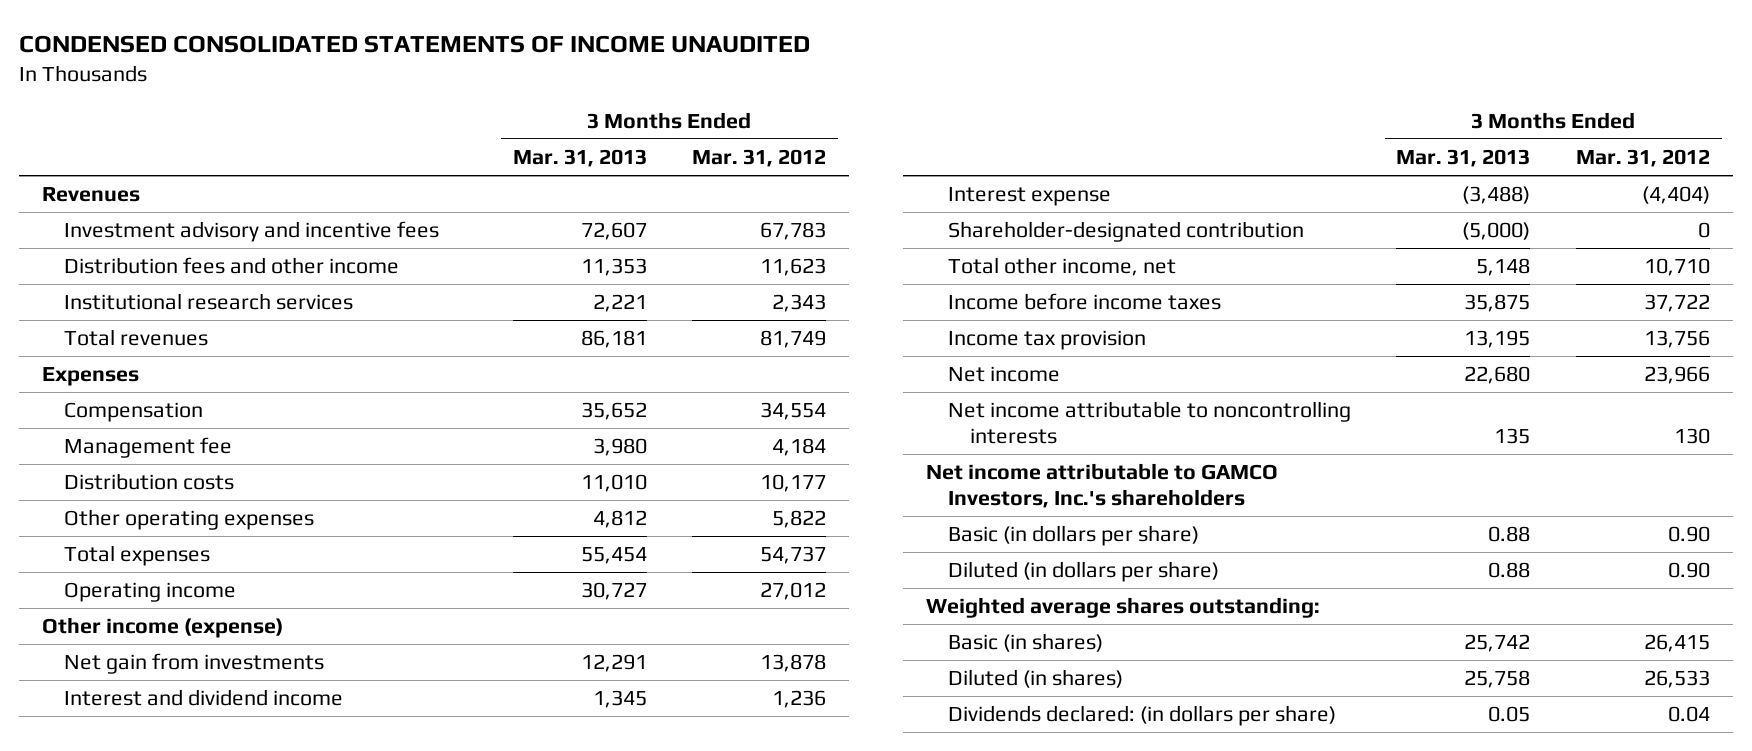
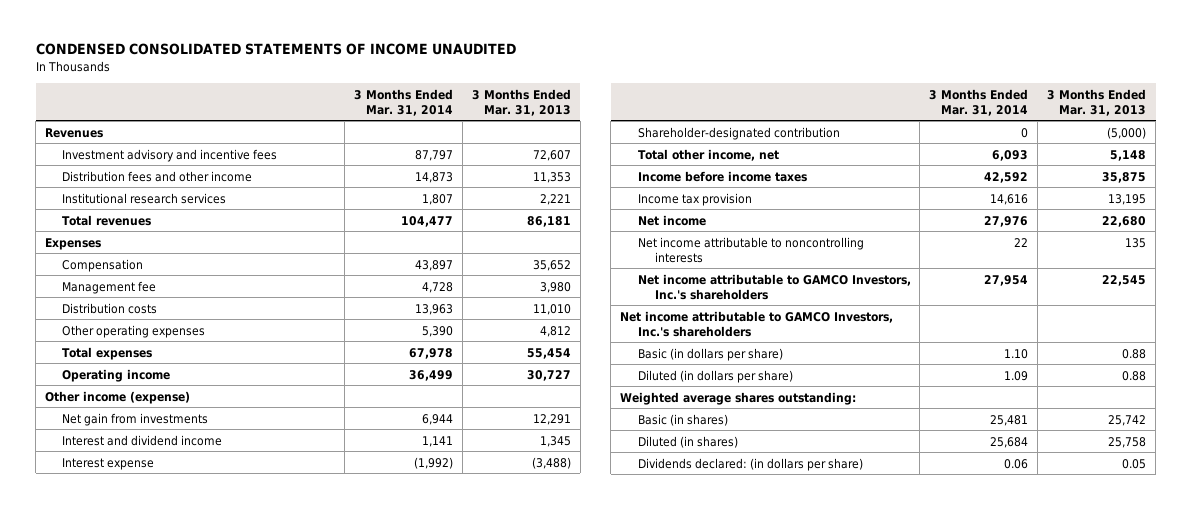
[692,148,827,167] Mar. 31, 2012 -> none
none -> [354,88,454,116] 3 Months Ended Mar. 31, 2014
none -> [637,273,911,300] Net income attributable to GAMCO Investors, Inc.'s shareholders

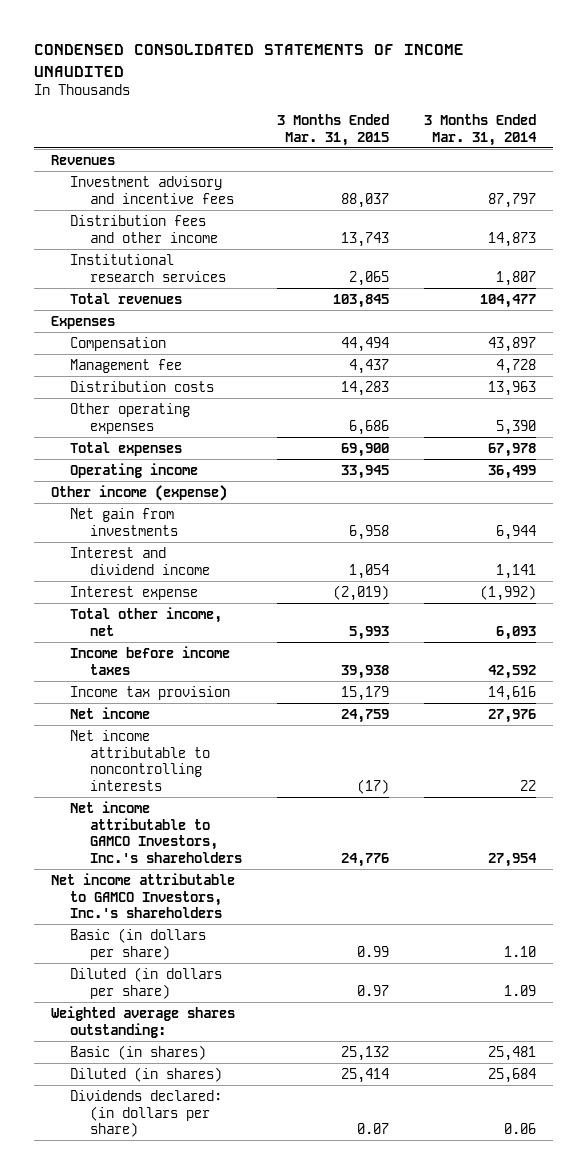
[472,88,572,116] 3 Months Ended Mar. 31, 2013 -> none
none -> [276,114,389,146] 3 Months Ended Mar. 31, 2015
[637,126,840,140] Shareholder-designated contribution -> none

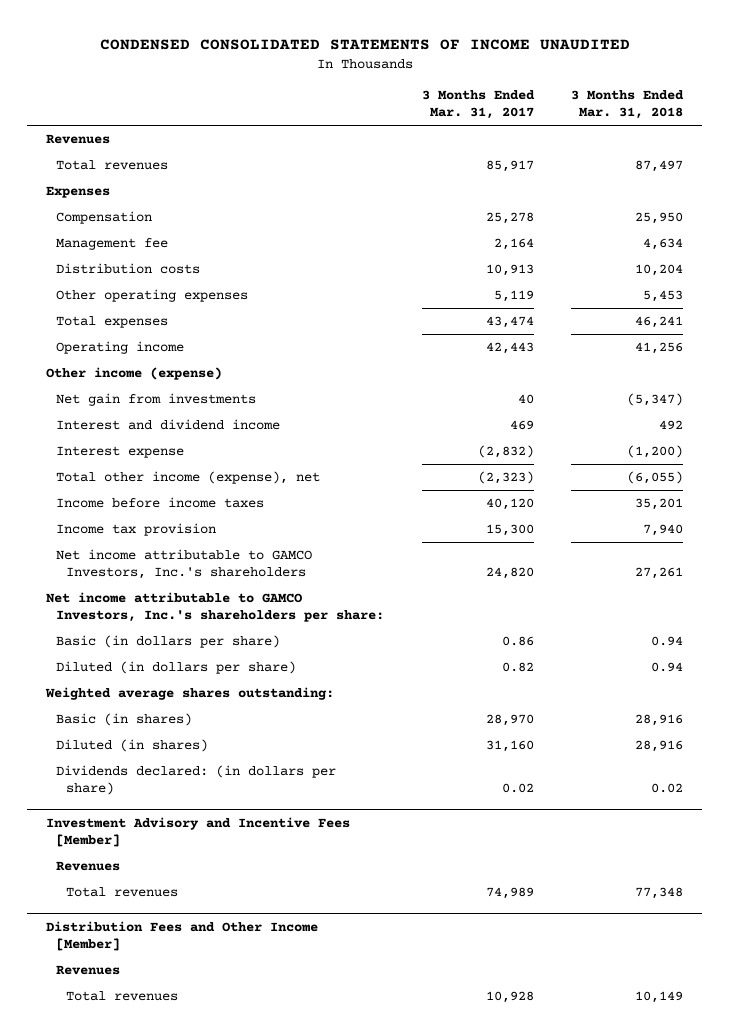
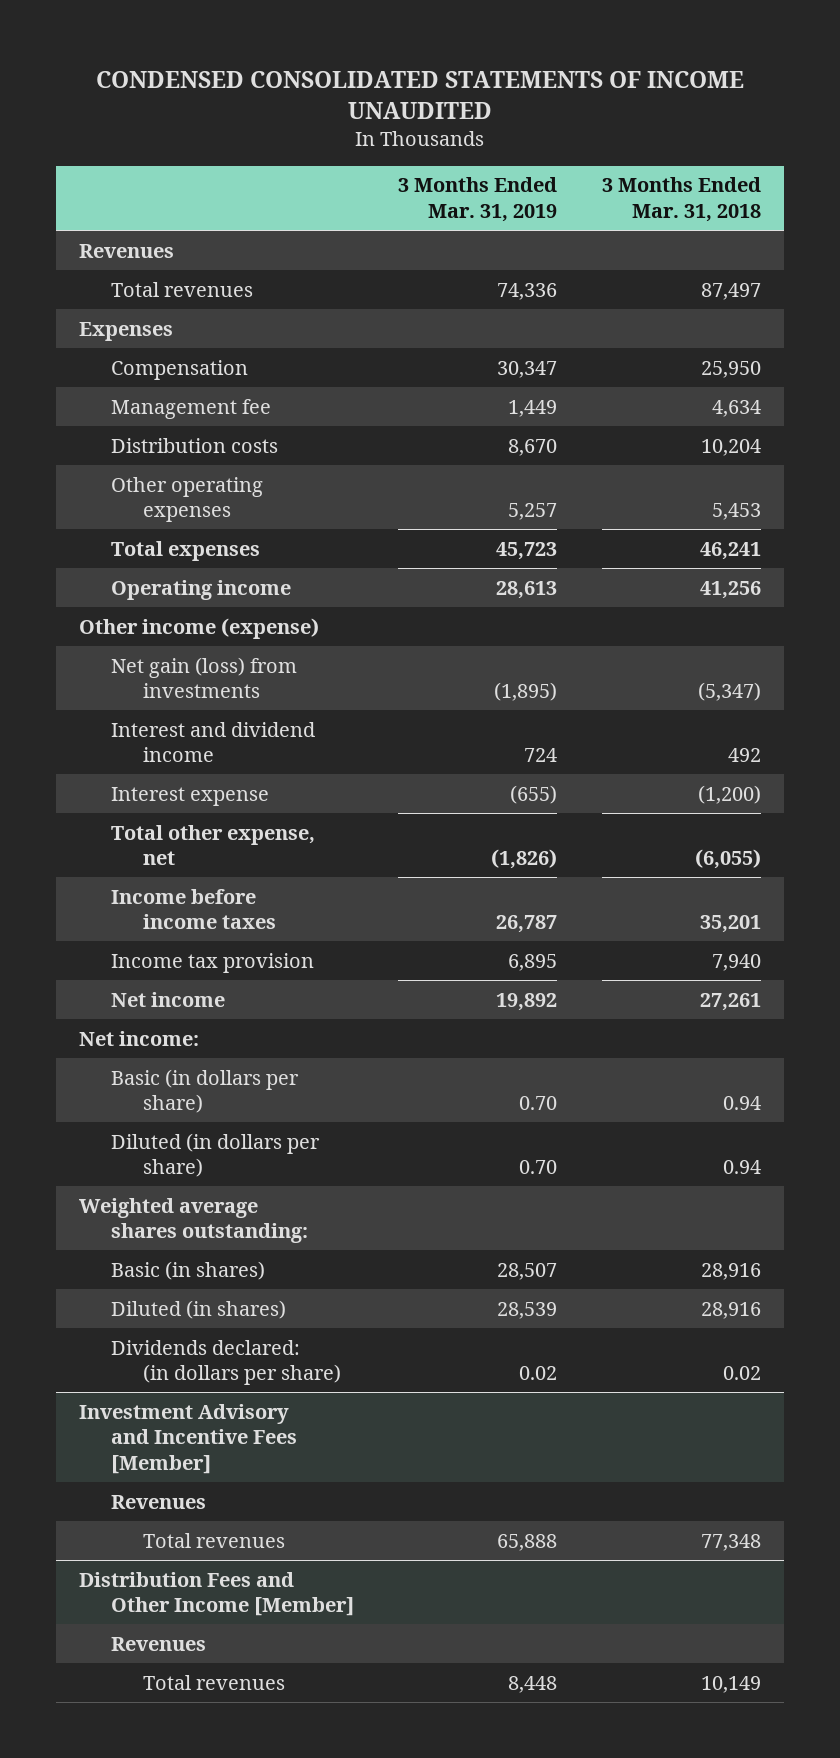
[421,90,535,120] 3 Months Ended Mar. 31, 2017 -> none
none -> [398,177,558,223] 3 Months Ended Mar. 31, 2019
[56,393,257,407] Net gain from investments -> [110,656,297,699] Net gain (loss) from investments
[56,471,321,485] Total other income (expense), net -> [110,824,315,866] Total other expense, net
[56,549,313,580] Net income attributable to GAMCO Investors, Inc.'s shareholders -> [110,991,225,1007] Net income
[45,592,385,623] Net income attributable to GAMCO Investors, Inc.'s shareholders per share: -> [78,1030,199,1046] Net income:

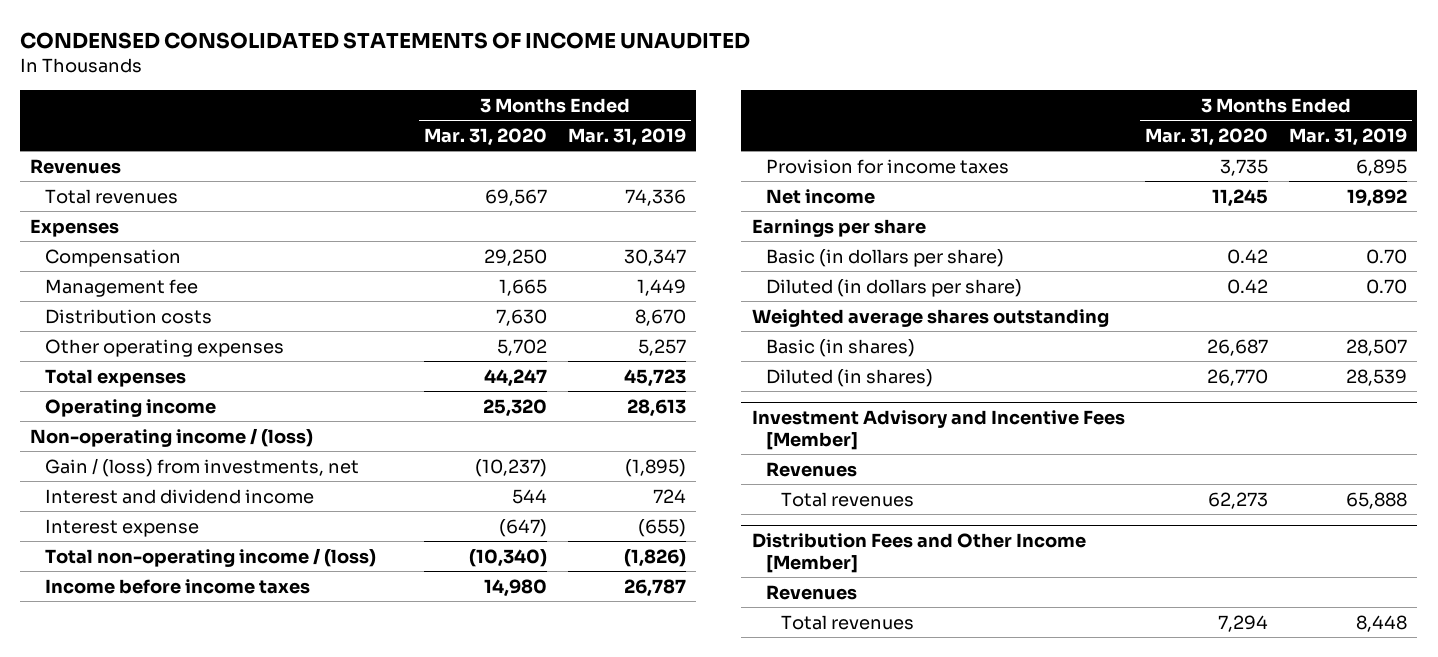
[602,177,762,223] 3 Months Ended Mar. 31, 2018 -> none
none -> [424,127,548,146] Mar. 31, 2020
[78,617,319,639] Other income (expense) -> [30,427,314,447] Non-operating income / (loss)
[110,656,297,699] Net gain (loss) from investments -> [45,457,360,477] Gain / (loss) from investments, net
[110,824,315,866] Total other expense, net -> [45,547,377,567] Total non-operating income / (loss)
[110,952,314,973] Income tax provision -> [766,158,1010,174] Provision for income taxes
[78,1030,199,1046] Net income: -> [751,218,926,237] Earnings per share
[78,1197,308,1244] Weighted average shares outstanding: -> [751,308,1109,327] Weighted average shares outstanding
[110,1339,341,1386] Dividends declared: (in dollars per share) -> none

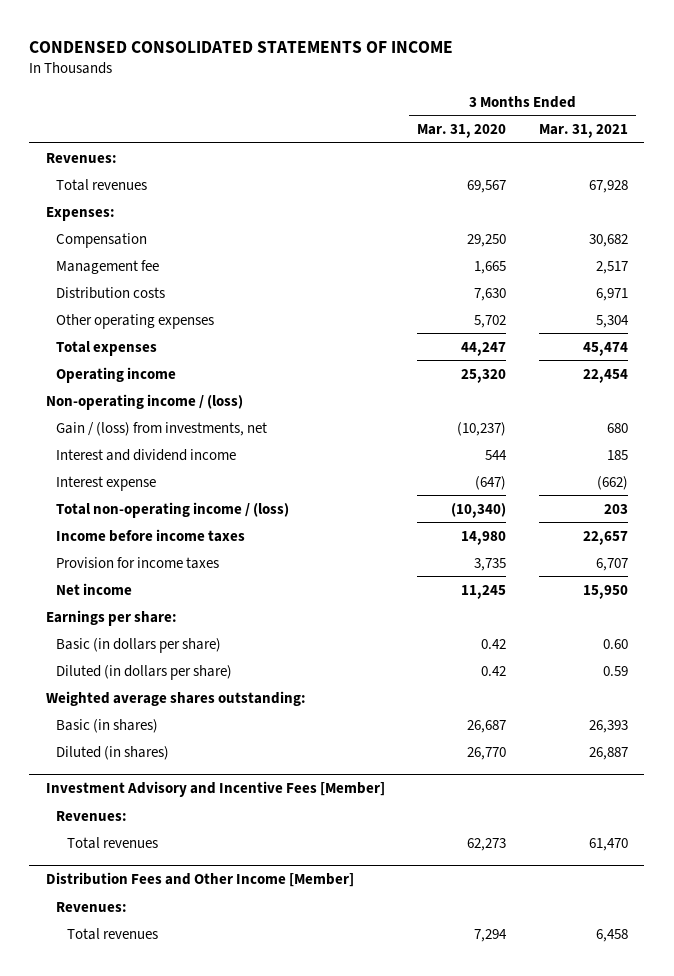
[20,32,751,50] CONDENSED CONSOLIDATED STATEMENTS OF INCOME UNAUDITED -> [29,40,454,53] CONDENSED CONSOLIDATED STATEMENTS OF INCOME
[567,127,686,146] Mar. 31, 2019 -> none
none -> [539,124,629,139] Mar. 31, 2021
[30,158,122,174] Revenues -> [45,152,117,163] Revenues:
[30,218,120,237] Expenses -> [45,206,115,221] Expenses:
[751,218,926,237] Earnings per share -> [45,609,177,626] Earnings per share:
[751,308,1109,327] Weighted average shares outstanding -> [45,690,306,706] Weighted average shares outstanding:
[766,461,858,477] Revenues -> [56,810,128,821] Revenues:
[766,584,858,600] Revenues -> [56,901,128,912] Revenues:

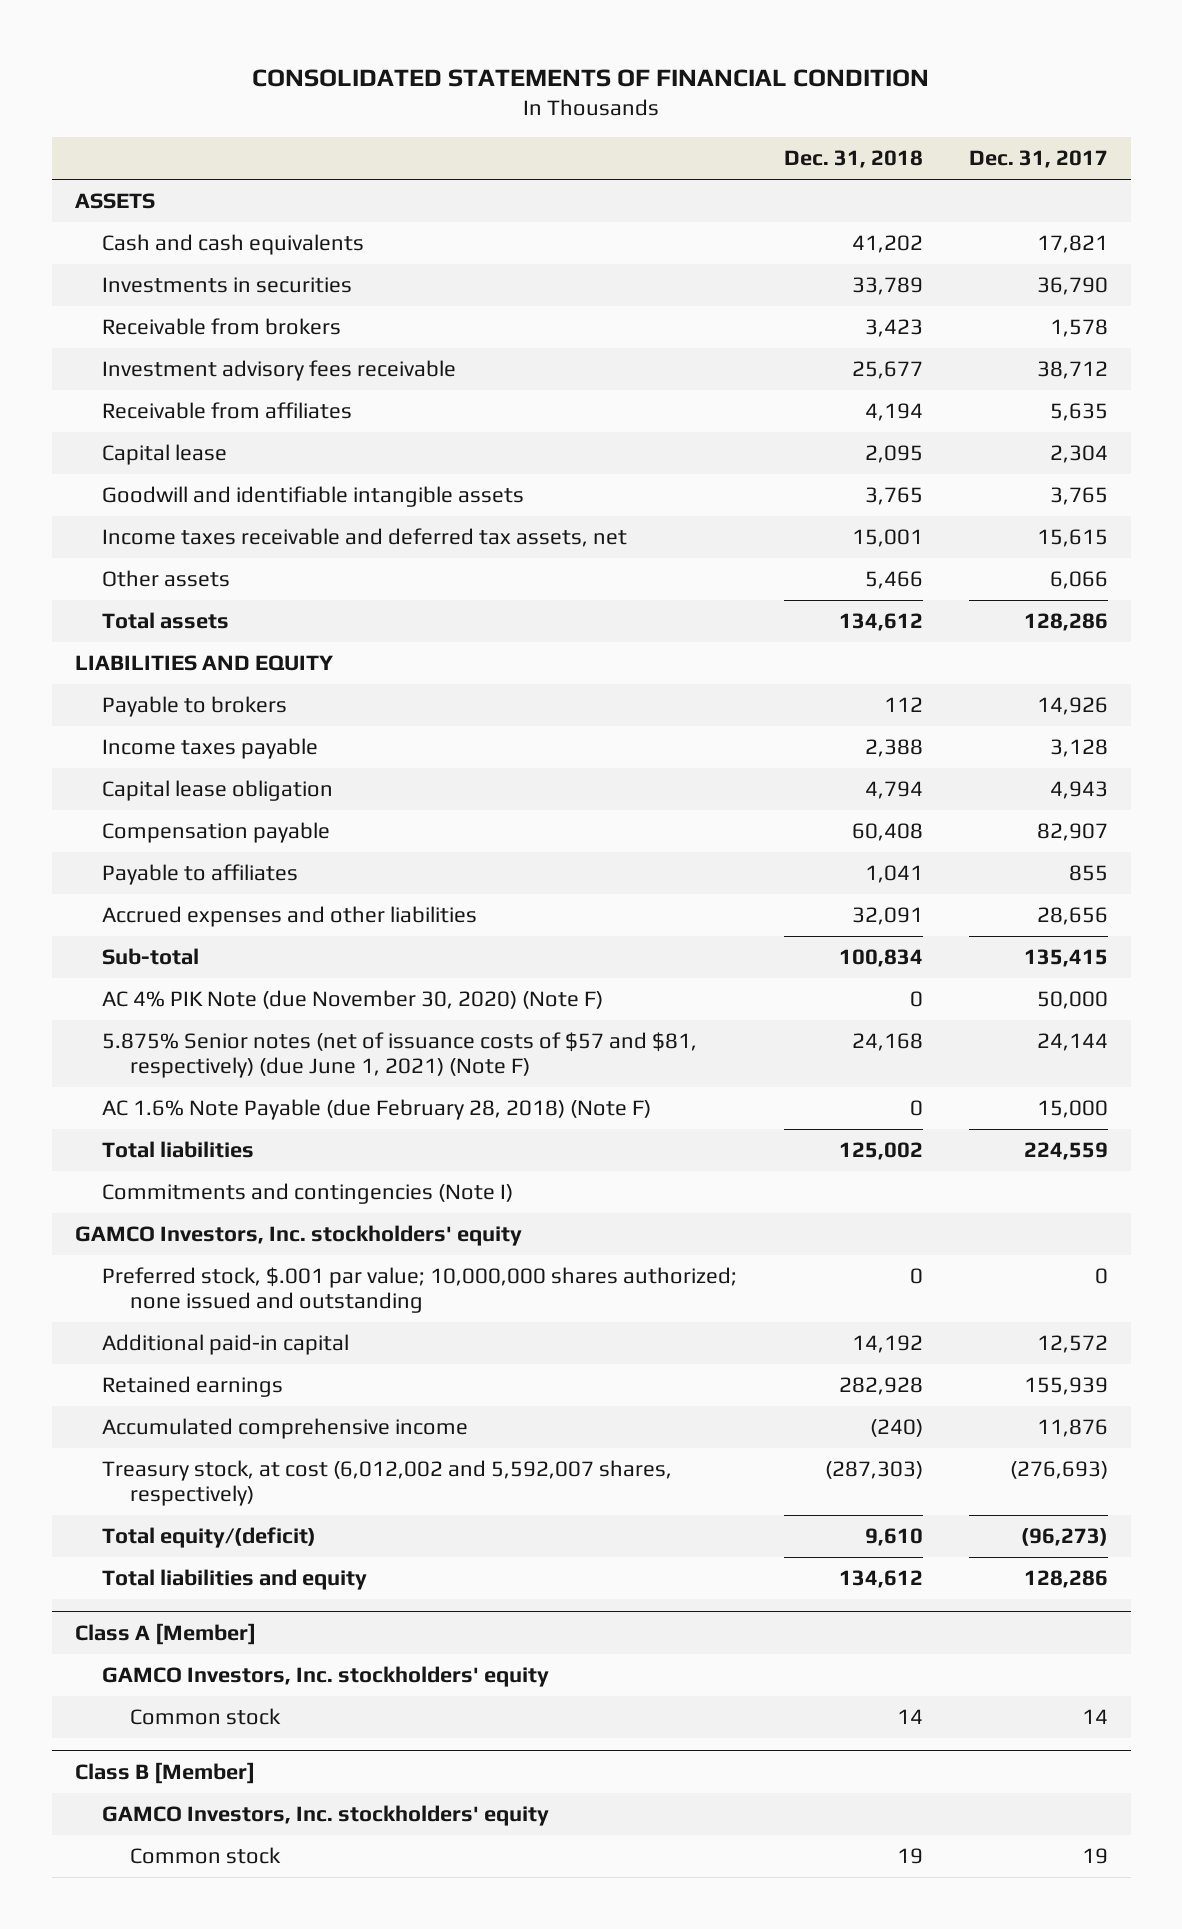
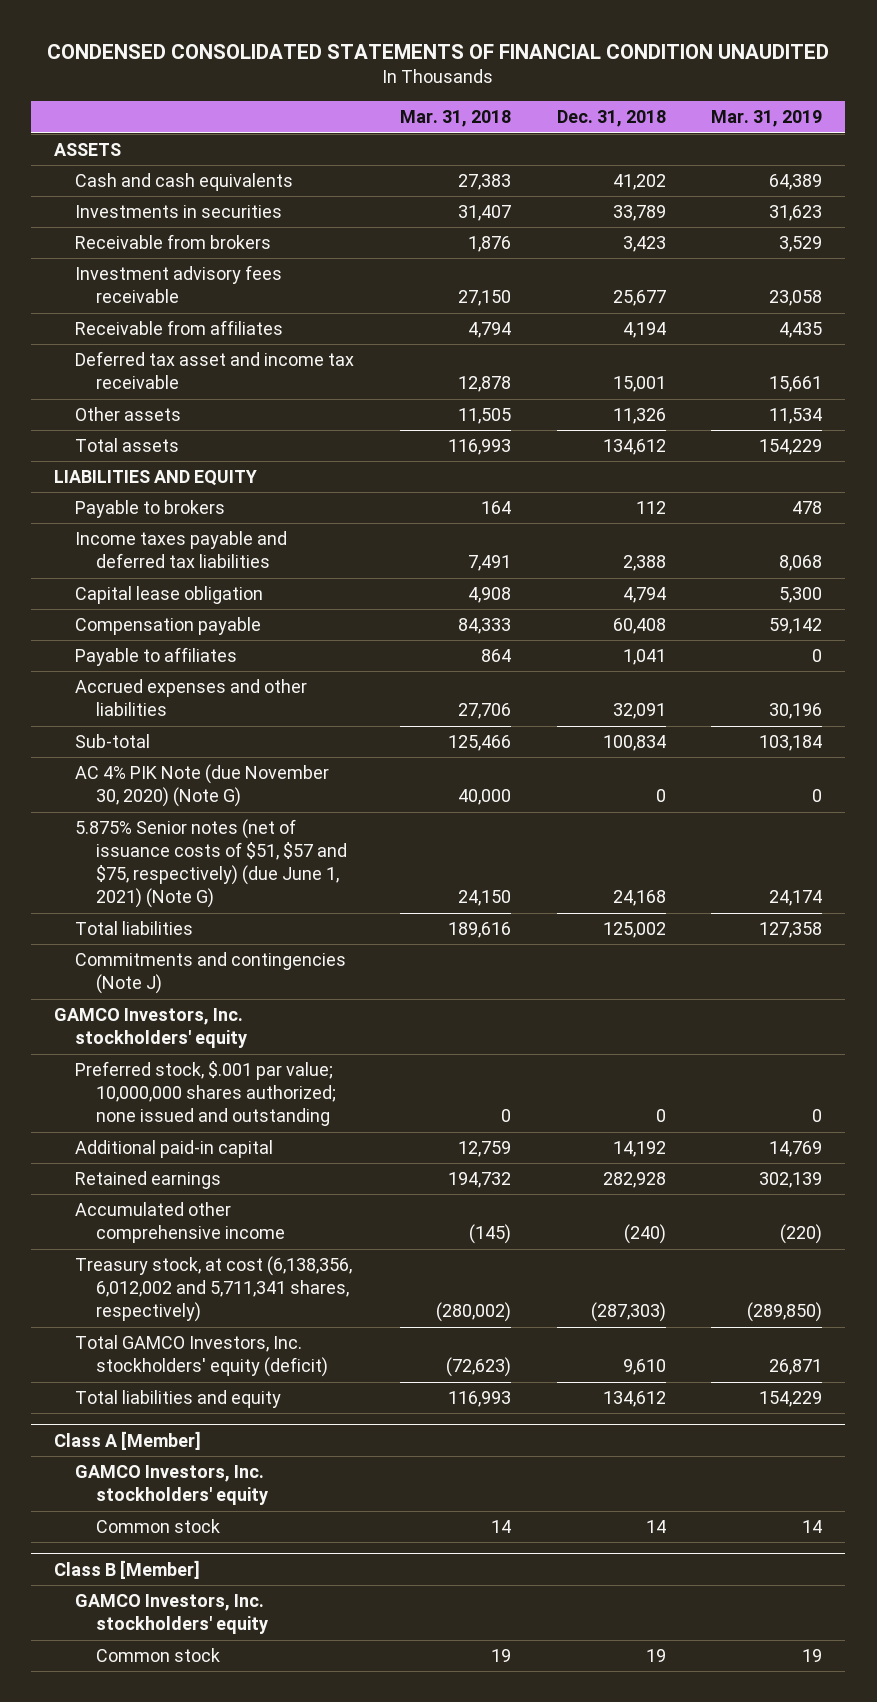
[252,68,930,87] CONSOLIDATED STATEMENTS OF FINANCIAL CONDITION -> [47,44,830,60] CONDENSED CONSOLIDATED STATEMENTS OF FINANCIAL CONDITION UNAUDITED
[968,150,1108,169] Dec. 31, 2017 -> none
none -> [399,110,511,128] Mar. 31, 2018
none -> [711,110,823,128] Mar. 31, 2019
[102,444,228,466] Capital lease -> none
[102,486,525,508] Goodwill and identifiable intangible assets -> none
[102,528,628,548] Income taxes receivable and deferred tax assets, net -> [75,351,355,390] Deferred tax asset and income tax receivable
[864,571,923,590] 5,466 -> [612,408,666,425] 11,326
[102,738,319,760] Income taxes payable -> [75,531,288,569] Income taxes payable and deferred tax liabilities
[102,1099,652,1121] AC 1.6% Note Payable (due February 28, 2018) (Note F) -> none
[102,990,604,1010] AC 4% PIK Note (due November 30, 2020) (Note F) -> [75,764,330,808] AC 4% PIK Note (due November 30, 2020) (Note G)
[102,1032,698,1079] 5.875% Senior notes (net of issuance costs of $57 and $81, respectively) (due June 1, 2021) (Note F) -> [75,819,348,909] 5.875% Senior notes (net of issuance costs of $51, $57 and $75, respectively) (due June 1, 2021) (Note G)
[102,1183,514,1205] Commitments and contingencies (Note I) -> [75,952,347,995] Commitments and contingencies (Note J)
[102,1418,469,1440] Accumulated comprehensive income -> [75,1202,286,1244] Accumulated other comprehensive income
[102,1460,673,1507] Treasury stock, at cost (6,012,002 and 5,592,007 shares, respectively) -> [75,1256,353,1323] Treasury stock, at cost (6,138,356, 6,012,002 and 5,711,341 shares, respectively)
[102,1527,317,1549] Total equity/(deficit) -> [75,1335,329,1378] Total GAMCO Investors, Inc. stockholders' equity (deficit)

